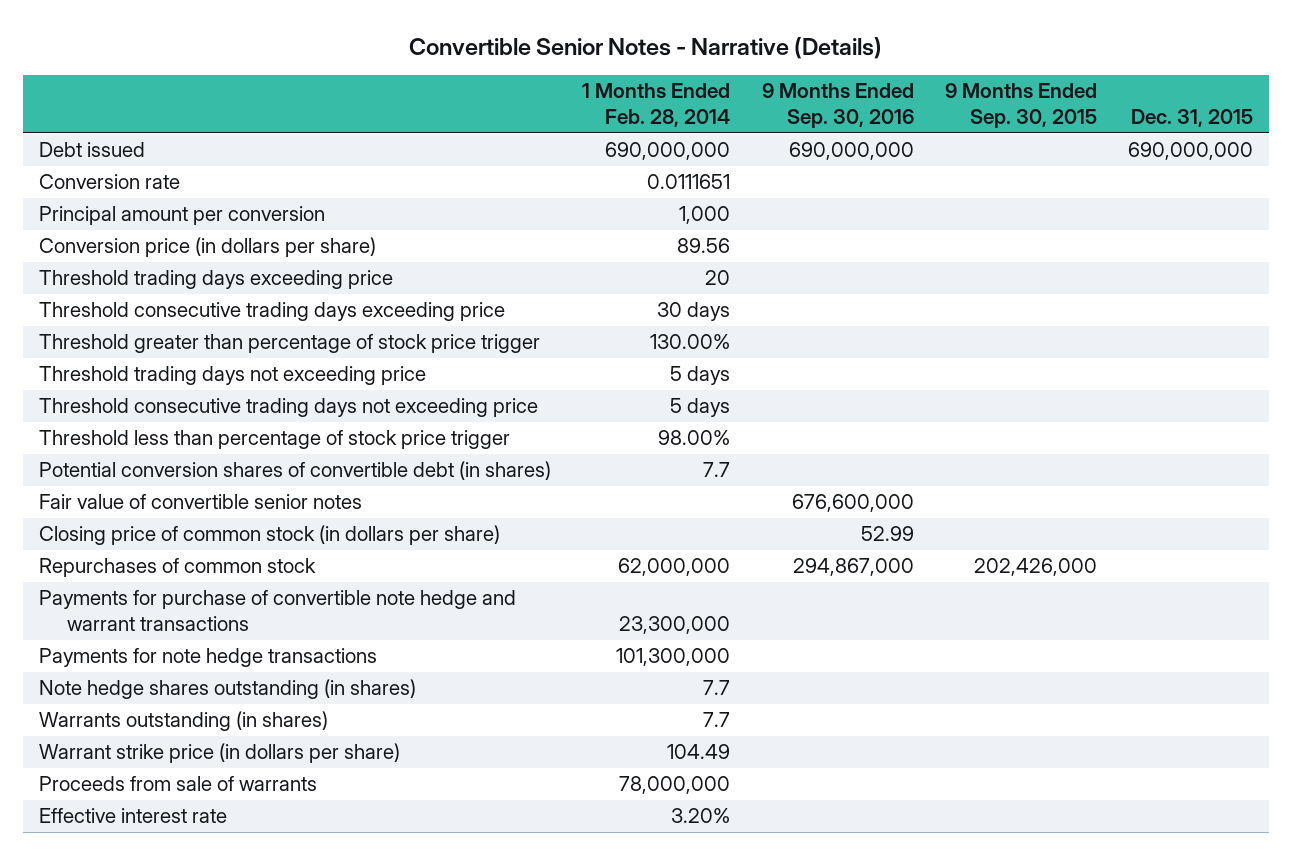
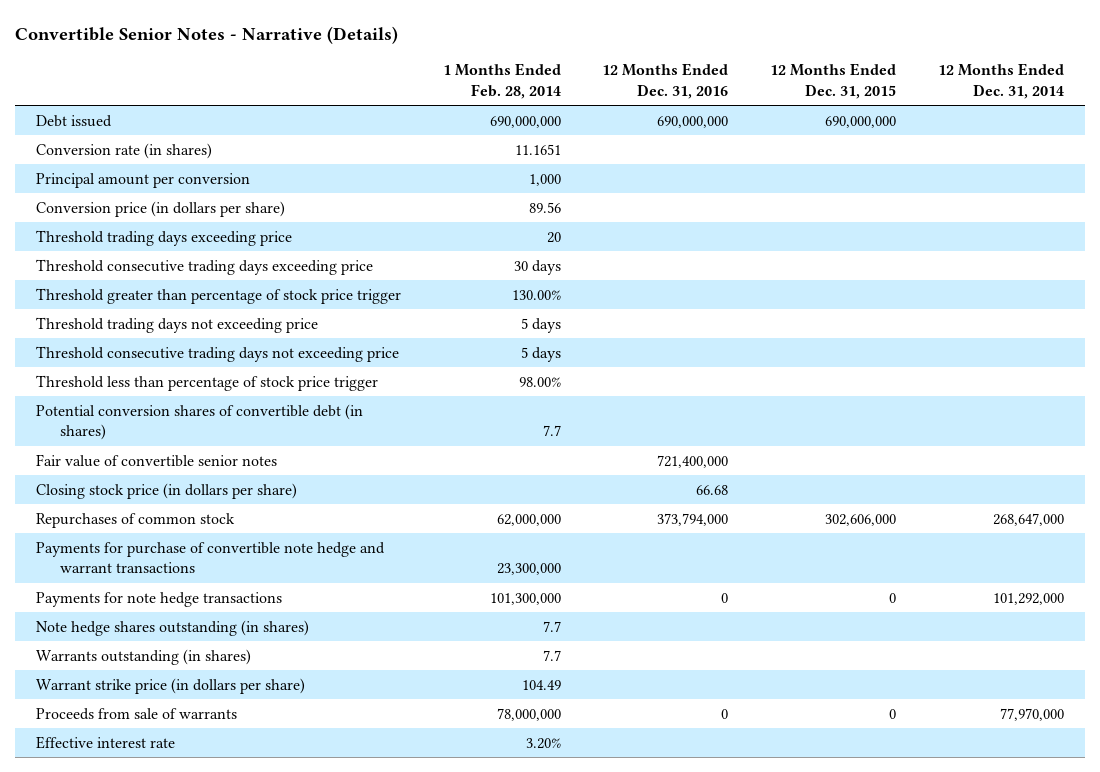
[761,83,914,129] 9 Months Ended Sep. 30, 2016 -> none
[945,83,1098,129] 9 Months Ended Sep. 30, 2015 -> none
[1131,109,1254,128] Dec. 31, 2015 -> none
none -> [602,63,729,99] 12 Months Ended Dec. 31, 2016
none -> [770,63,897,99] 12 Months Ended Dec. 31, 2015
none -> [938,63,1065,99] 12 Months Ended Dec. 31, 2014
[39,174,181,190] Conversion rate -> [35,142,212,159] Conversion rate (in shares)
[647,174,731,190] 0.0111651 -> [514,143,561,155] 11.1651
[39,525,501,546] Closing price of common stock (in dollars per share) -> [35,482,297,499] Closing stock price (in dollars per share)

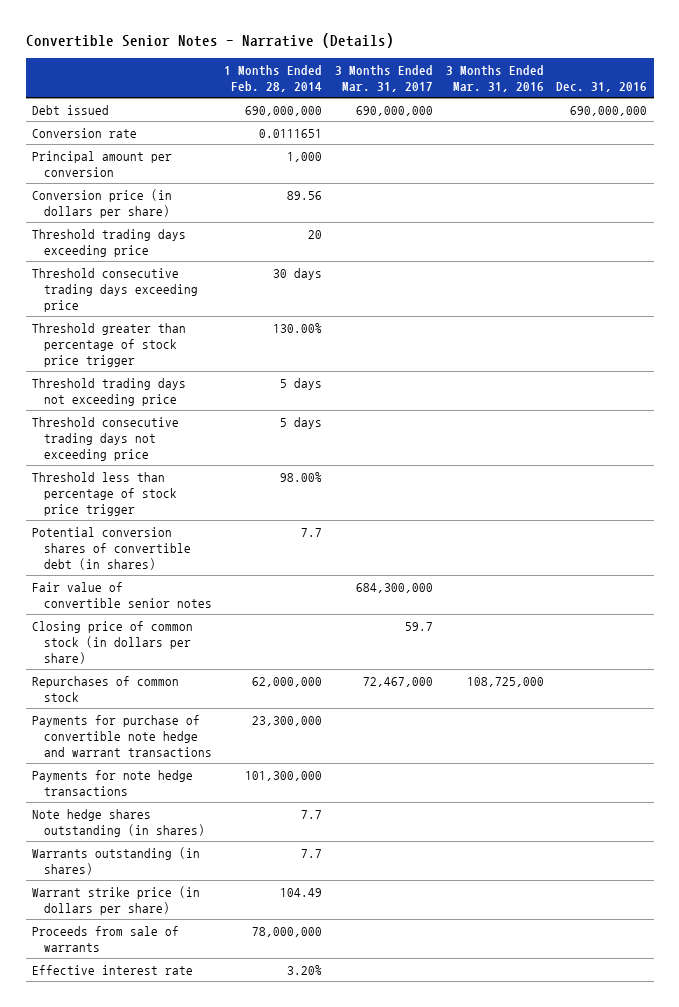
[602,63,729,99] 12 Months Ended Dec. 31, 2016 -> none
[770,63,897,99] 12 Months Ended Dec. 31, 2015 -> none
[938,63,1065,99] 12 Months Ended Dec. 31, 2014 -> none
none -> [334,64,433,92] 3 Months Ended Mar. 31, 2017
none -> [445,64,544,92] 3 Months Ended Mar. 31, 2016
none -> [556,81,648,92] Dec. 31, 2016
[35,142,212,159] Conversion rate (in shares) -> [32,127,138,138] Conversion rate
[514,143,561,155] 11.1651 -> [259,128,323,138] 0.0111651
[35,482,297,499] Closing stock price (in dollars per share) -> [32,620,194,664] Closing price of common stock (in dollars per share)

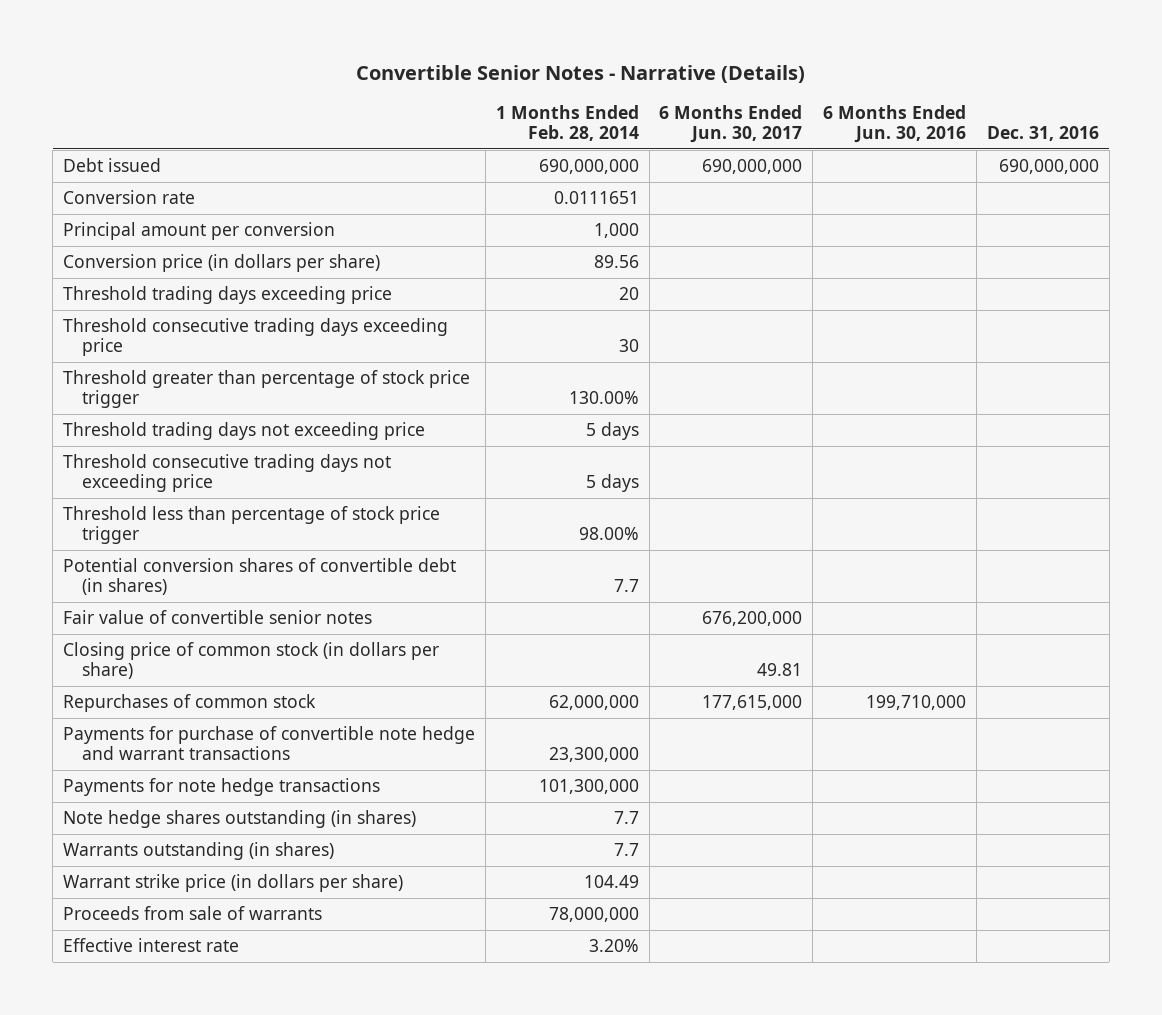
[334,64,433,92] 3 Months Ended Mar. 31, 2017 -> none
[445,64,544,92] 3 Months Ended Mar. 31, 2016 -> none
none -> [659,105,803,144] 6 Months Ended Jun. 30, 2017
none -> [823,105,967,144] 6 Months Ended Jun. 30, 2016
[273,267,323,280] 30 days -> [618,339,639,353] 30

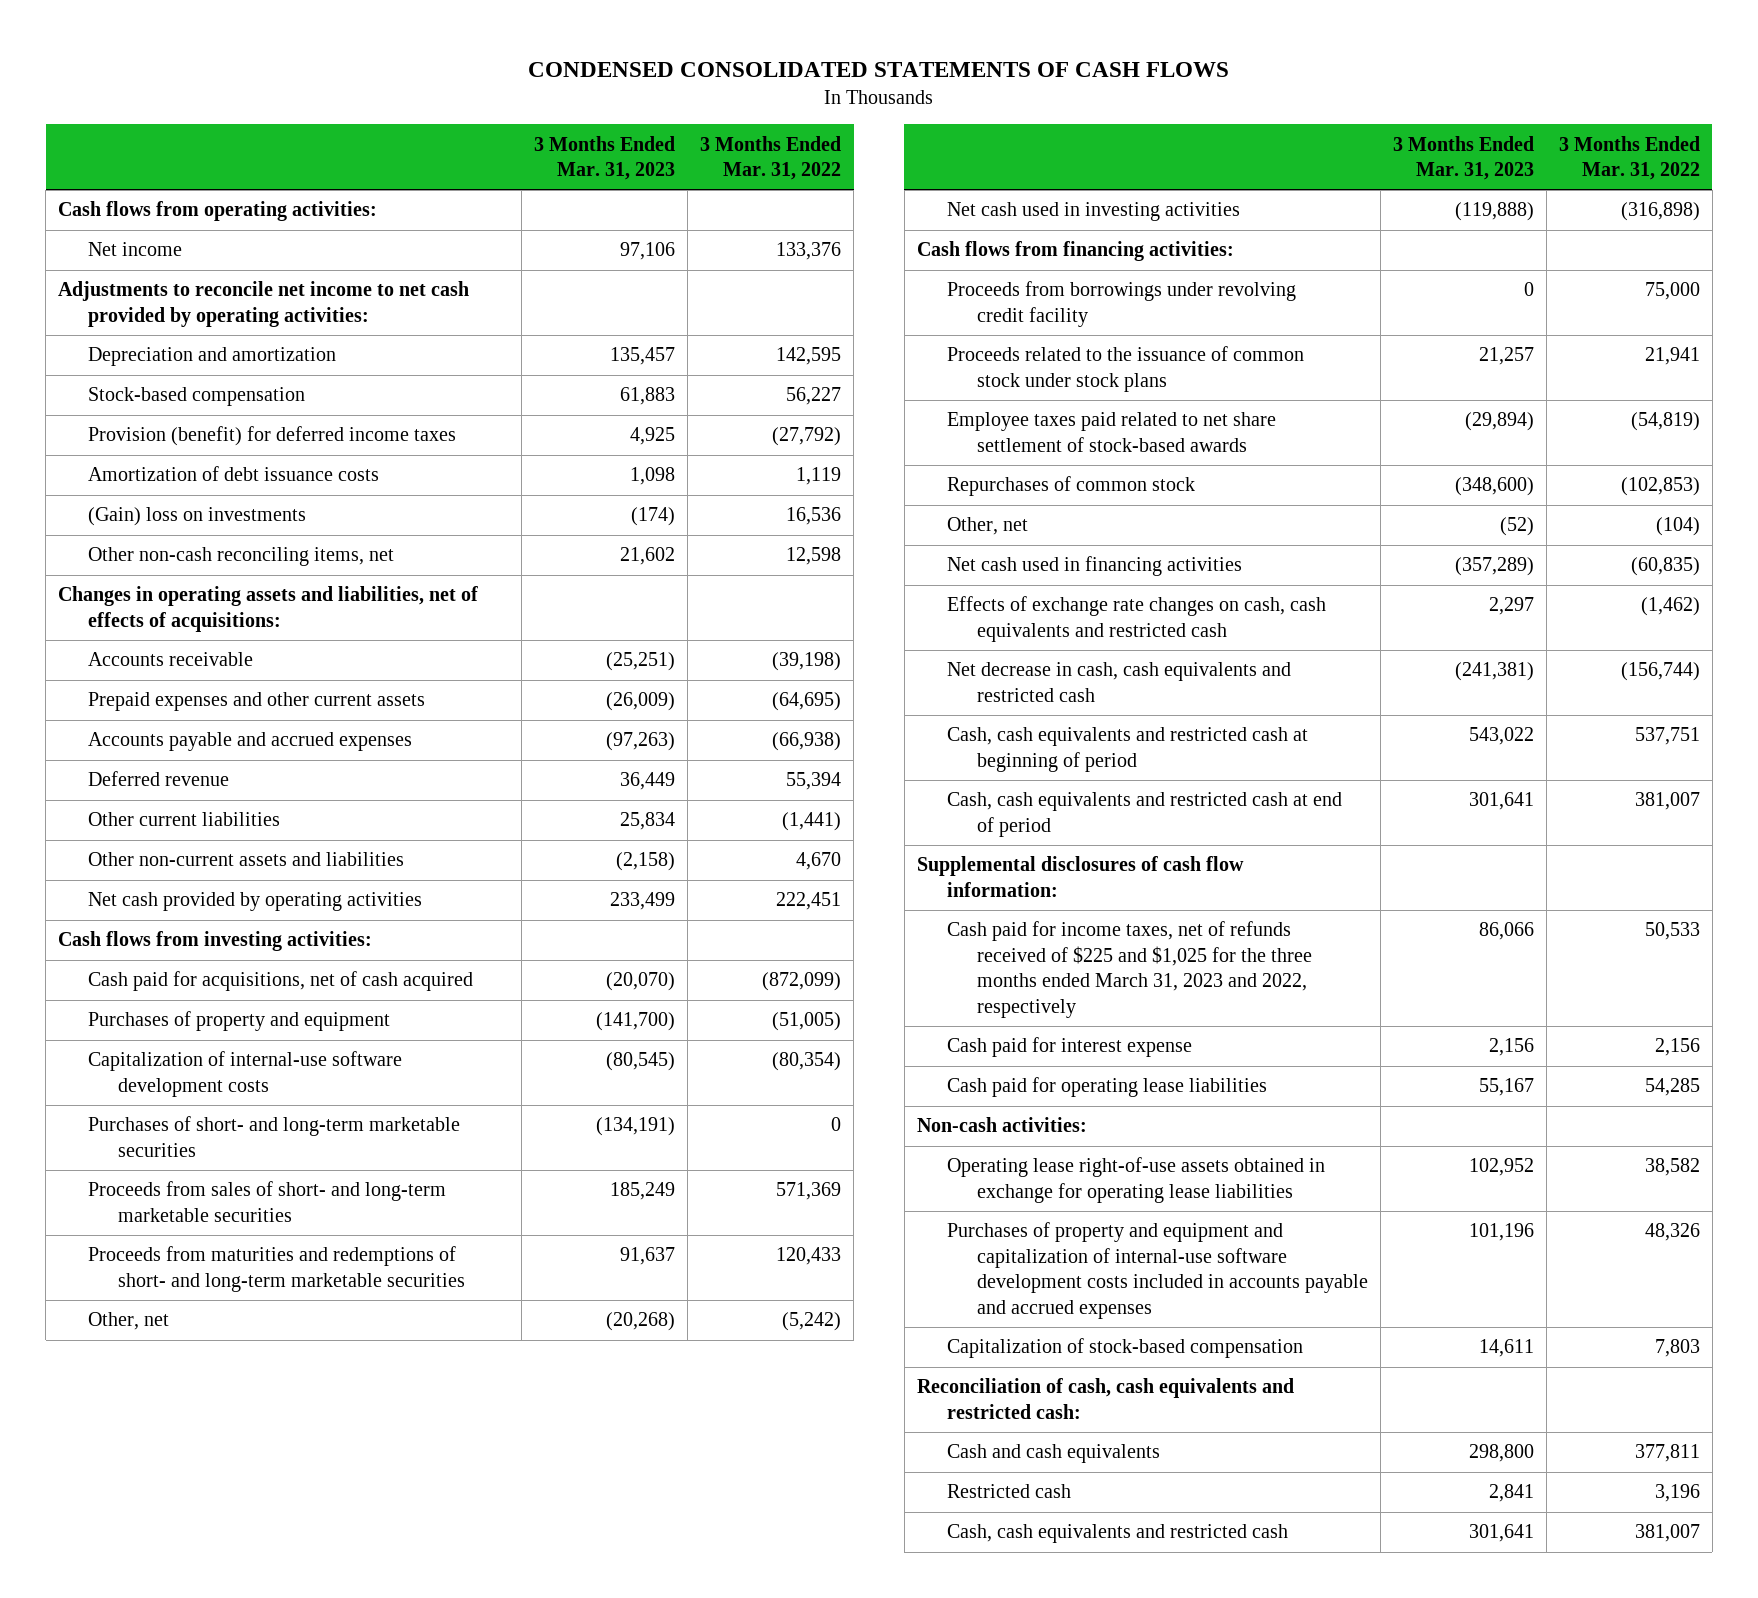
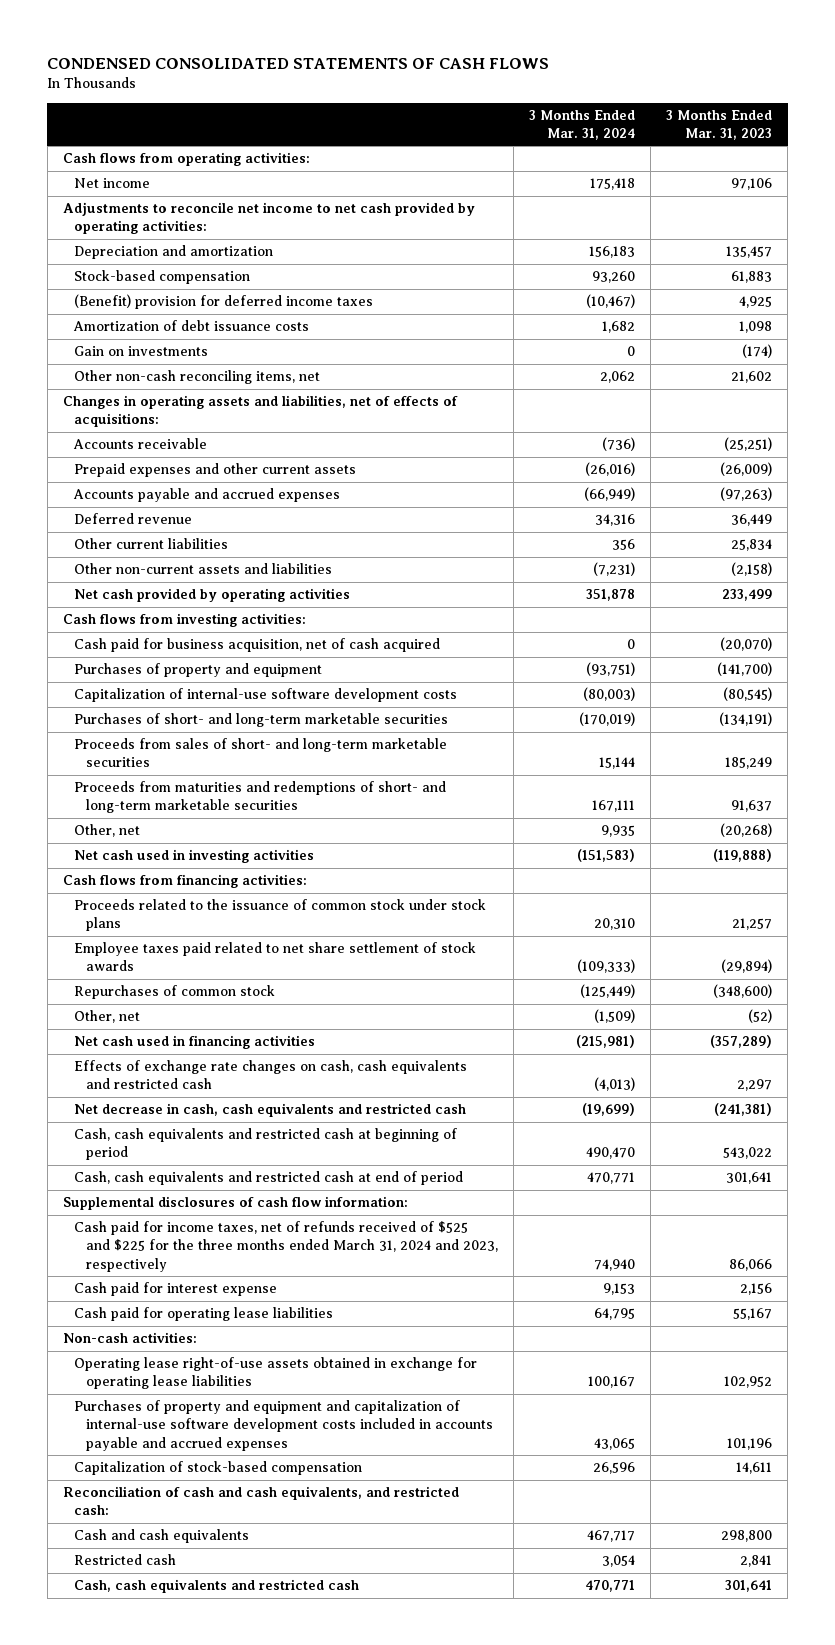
[700,135,842,180] 3 Months Ended Mar. 31, 2022 -> none
none -> [528,109,635,141] 3 Months Ended Mar. 31, 2024
[88,426,457,447] Provision (benefit) for deferred income taxes -> [74,294,374,310] (Benefit) provision for deferred income taxes
[88,507,307,527] (Gain) loss on investments -> [74,346,209,357] Gain on investments
[88,971,474,992] Cash paid for acquisitions, net of cash acquired -> [74,638,441,653] Cash paid for business acquisition, net of cash acquired
[946,281,1296,327] Proceeds from borrowings under revolving credit facility -> none
[946,412,1276,452] Employee taxes paid related to net share settlement of stock-based awards -> [74,942,477,972] Employee taxes paid related to net share settlement of stock awards
[946,921,1313,1018] Cash paid for income taxes, net of refunds received of $225 and $1,025 for the three months ended March 31, 2023 and 2022, respectively -> [74,1221,498,1272] Cash paid for income taxes, net of refunds received of $525 and $225 for the three months ended March 31, 2024 and 2023, respectively
[916,1378,1294,1419] Reconciliation of cash, cash equivalents and restricted cash: -> [62,1486,459,1516] Reconciliation of cash and cash equivalents, and restricted cash:

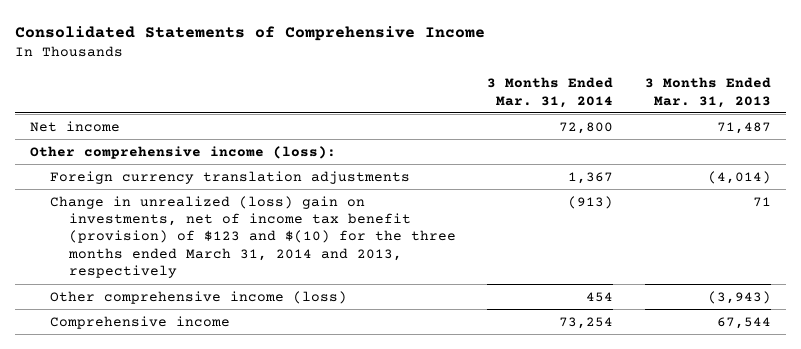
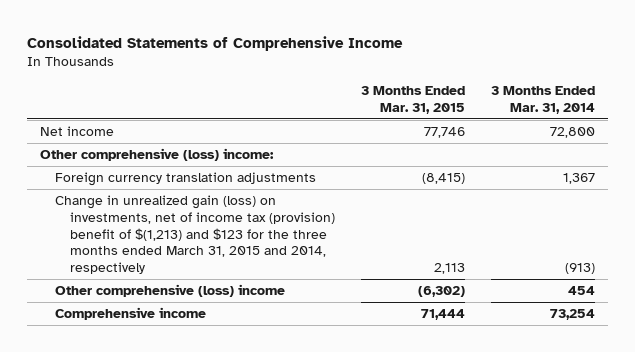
[644,77,771,108] 3 Months Ended Mar. 31, 2013 -> none
none -> [360,86,465,114] 3 Months Ended Mar. 31, 2015
[30,145,337,159] Other comprehensive income (loss): -> [40,148,275,162] Other comprehensive (loss) income:
[49,195,457,279] Change in unrealized (loss) gain on investments, net of income tax benefit (provision) of $123 and $(10) for the three months ended March 31, 2014 and 2013, respectively -> [55,195,335,274] Change in unrealized gain (loss) on investments, net of income tax (provision) benefit of $(1,213) and $123 for the three months ended March 31, 2015 and 2014, respectively
[49,290,347,304] Other comprehensive income (loss) -> [55,284,286,298] Other comprehensive (loss) income

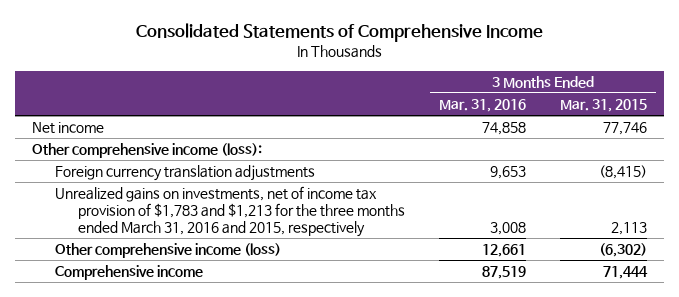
[490,86,595,114] 3 Months Ended Mar. 31, 2014 -> none
none -> [438,99,526,113] Mar. 31, 2016
[40,148,275,162] Other comprehensive (loss) income: -> [32,143,263,159] Other comprehensive income (loss):
[55,195,335,274] Change in unrealized gain (loss) on investments, net of income tax (provision) benefit of $(1,213) and $123 for the three months ended March 31, 2015 and 2014, respectively -> [54,186,405,237] Unrealized gains on investments, net of income tax provision of $1,783 and $1,213 for the three months ended March 31, 2016 and 2015, respectively
[55,284,286,298] Other comprehensive (loss) income -> [54,243,281,259] Other comprehensive income (loss)

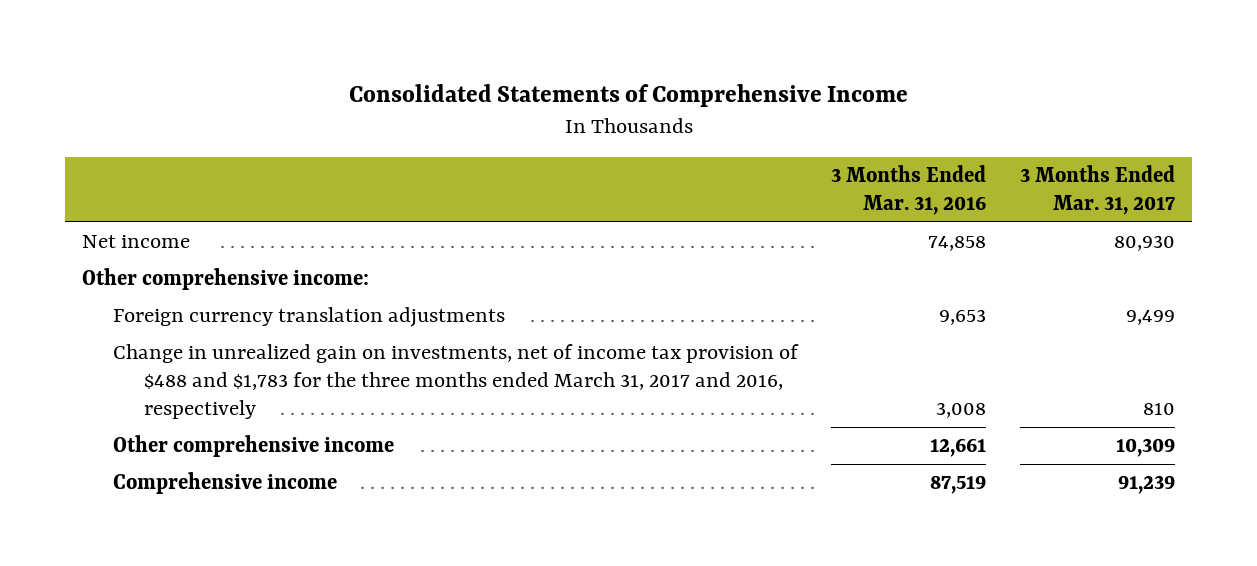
[559,99,647,113] Mar. 31, 2015 -> none
none -> [1019,165,1175,215] 3 Months Ended Mar. 31, 2017
[32,143,263,159] Other comprehensive income (loss): -> [82,268,370,291] Other comprehensive income:
[54,186,405,237] Unrealized gains on investments, net of income tax provision of $1,783 and $1,213 for the three months ended March 31, 2016 and 2015, respectively -> [113,344,800,419] Change in unrealized gain on investments, net of income tax provision of $488 and $1,783 for the three months ended March 31, 2017 and 2016, respectively
[54,243,281,259] Other comprehensive income (loss) -> [113,435,395,458] Other comprehensive income

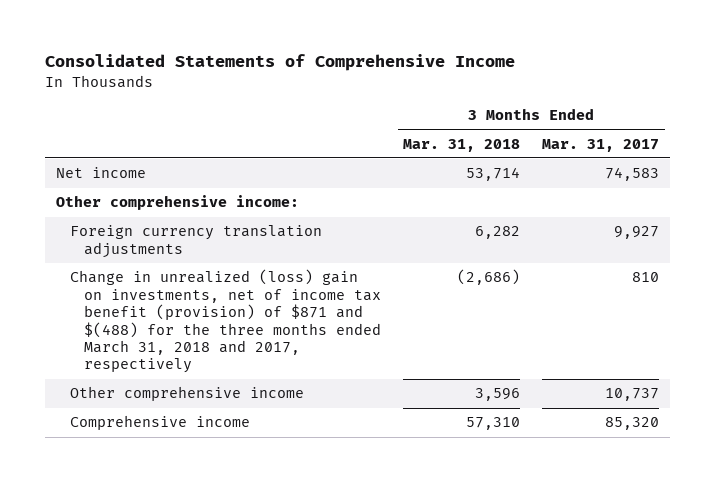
[831,165,987,215] 3 Months Ended Mar. 31, 2016 -> none
none -> [403,138,521,152] Mar. 31, 2018
[1113,235,1175,252] 80,930 -> [605,167,660,182] 74,583
[1125,310,1175,326] 9,499 -> [614,226,660,240] 9,927
[113,344,800,419] Change in unrealized gain on investments, net of income tax provision of $488 and $1,783 for the three months ended March 31, 2017 and 2016, respectively -> [70,269,382,374] Change in unrealized (loss) gain on investments, net of income tax benefit (provision) of $871 and $(488) for the three months ended March 31, 2018 and 2017, respectively
[1115,438,1175,458] 10,309 -> [605,388,660,402] 10,737
[1117,475,1175,495] 91,239 -> [605,417,660,431] 85,320

